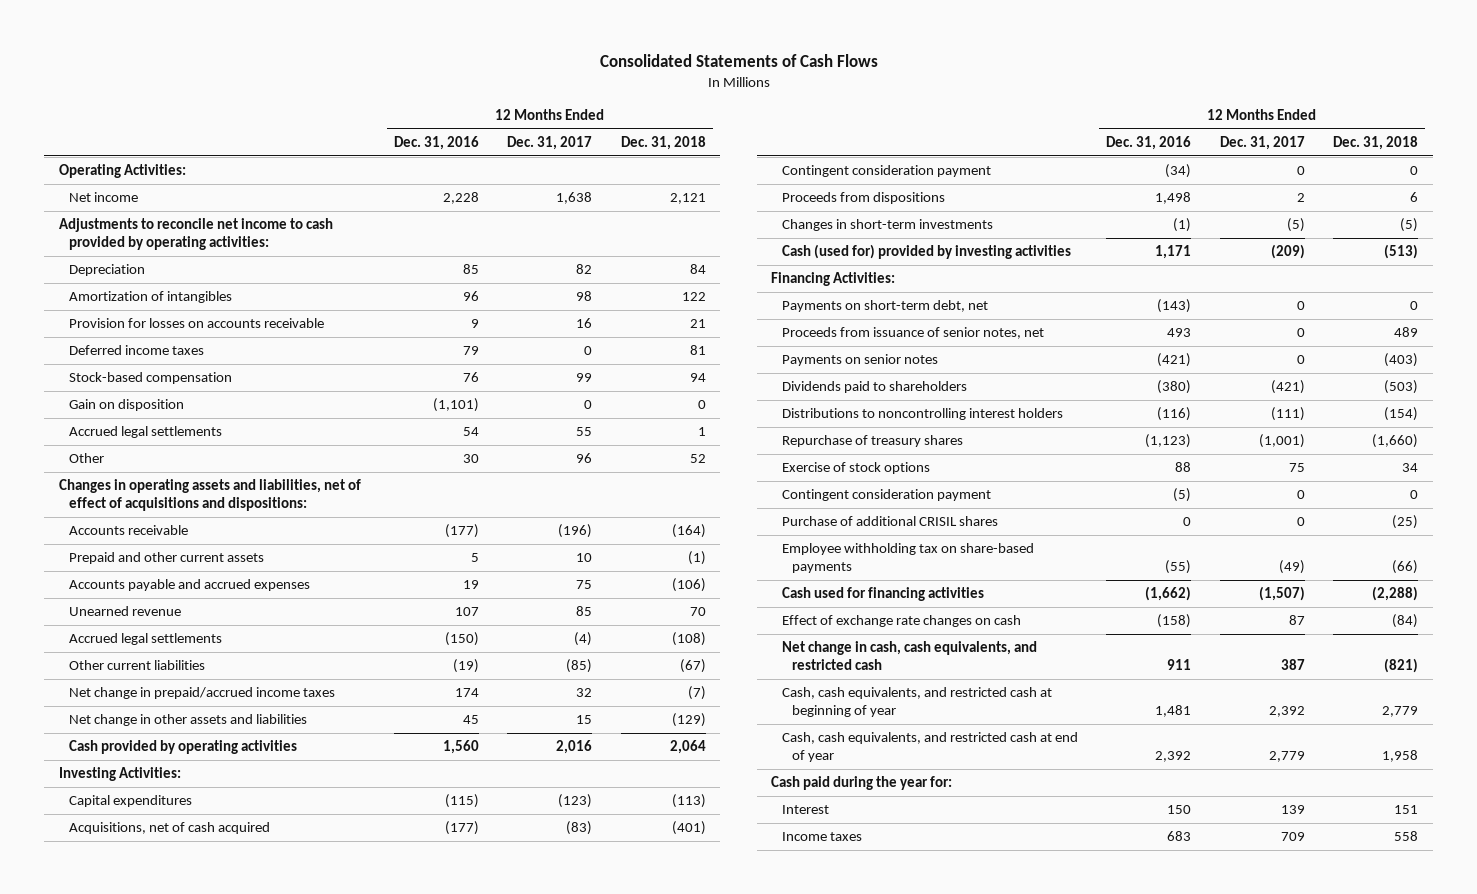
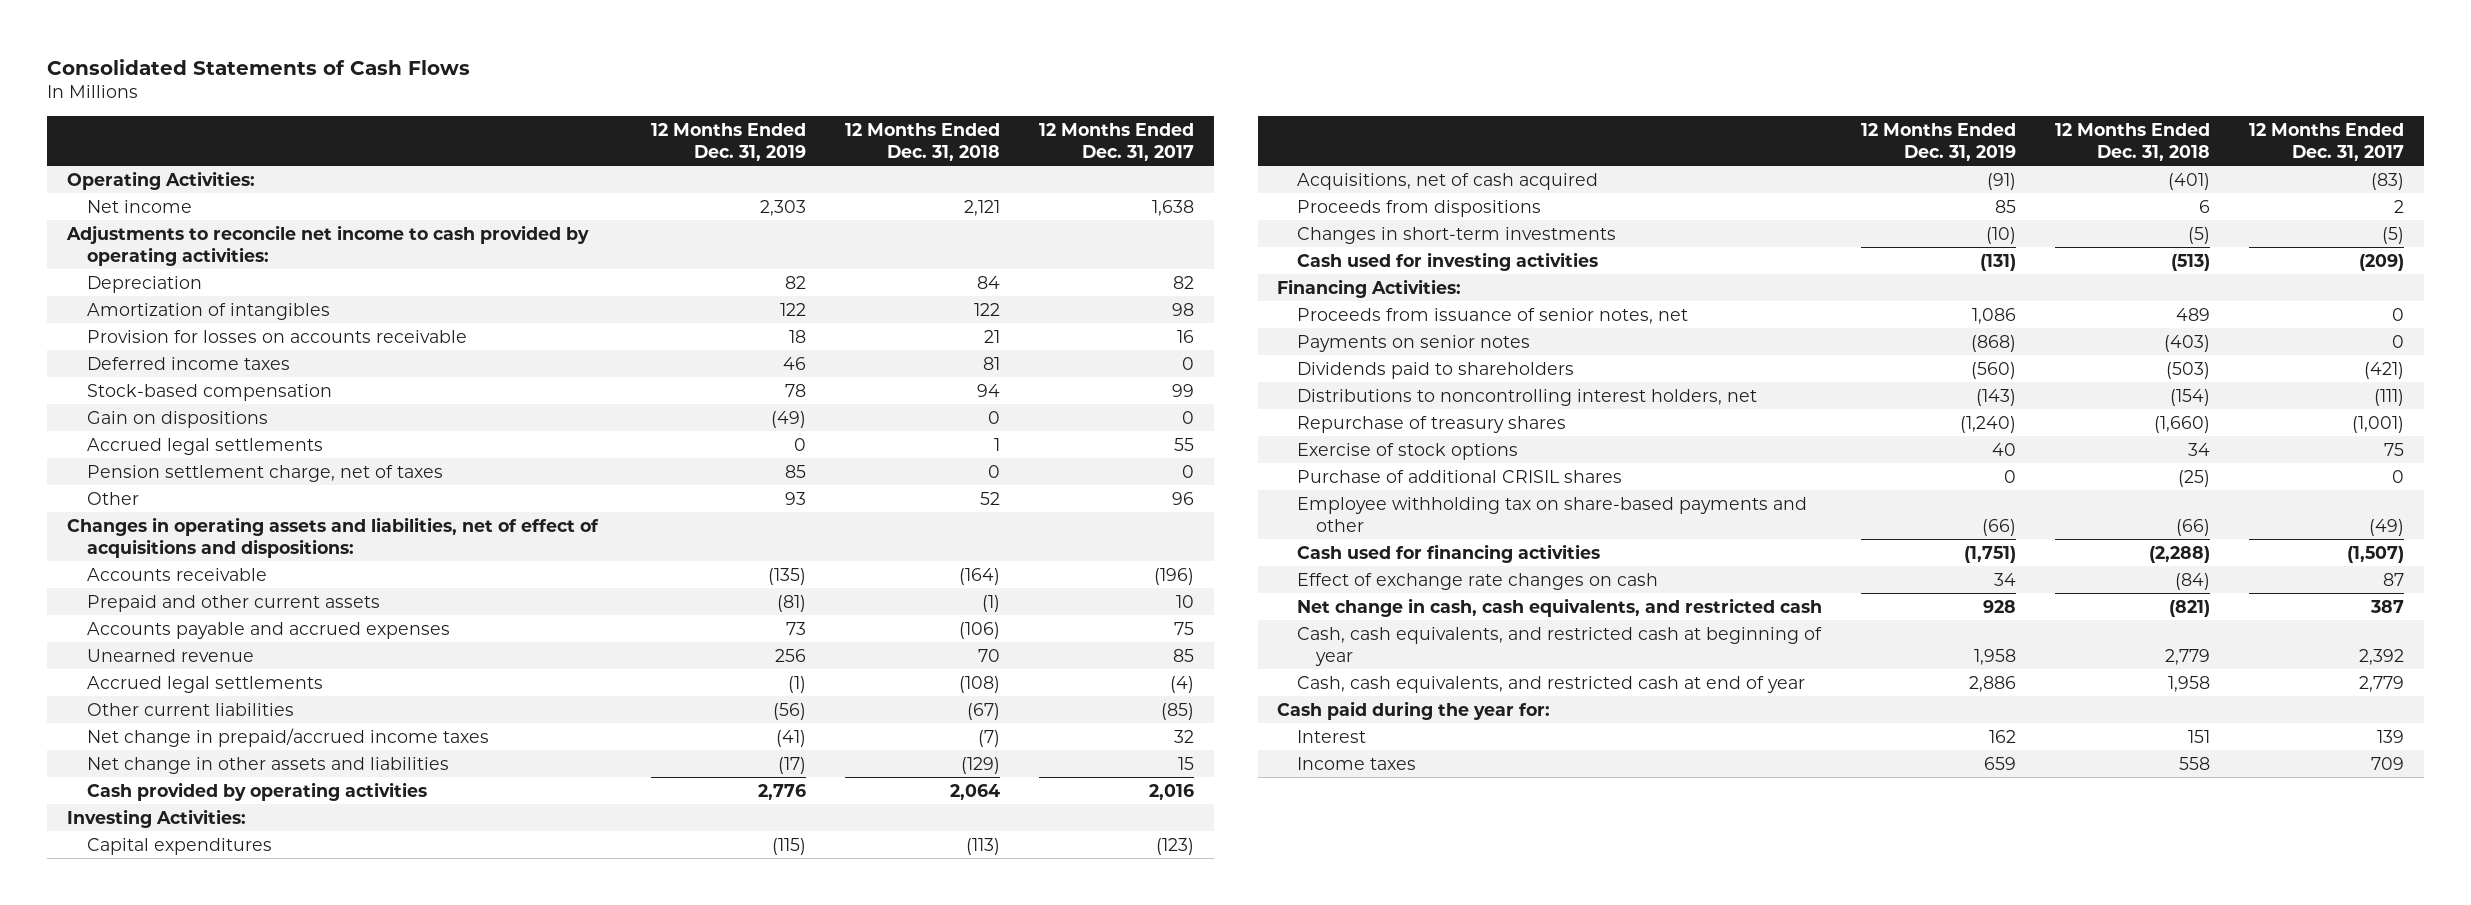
[393,135,479,150] Dec. 31, 2016 -> none
none -> [650,122,806,161] 12 Months Ended Dec. 31, 2019
[69,399,185,412] Gain on disposition -> [86,410,268,428] Gain on dispositions
none -> [86,464,443,482] Pension settlement charge, net of taxes
[781,165,991,178] Contingent consideration payment -> none
[781,244,1071,260] Cash (used for) provided by investing activities -> [1296,251,1598,271] Cash used for investing activities
[781,300,988,313] Payments on short-term debt, net -> none
[781,408,1063,421] Distributions to noncontrolling interest holders -> [1296,388,1757,406] Distributions to noncontrolling interest holders, net
[781,489,991,502] Contingent consideration payment -> none
[781,543,1034,574] Employee withholding tax on share-based payments -> [1296,496,1807,532] Employee withholding tax on share-based payments and other

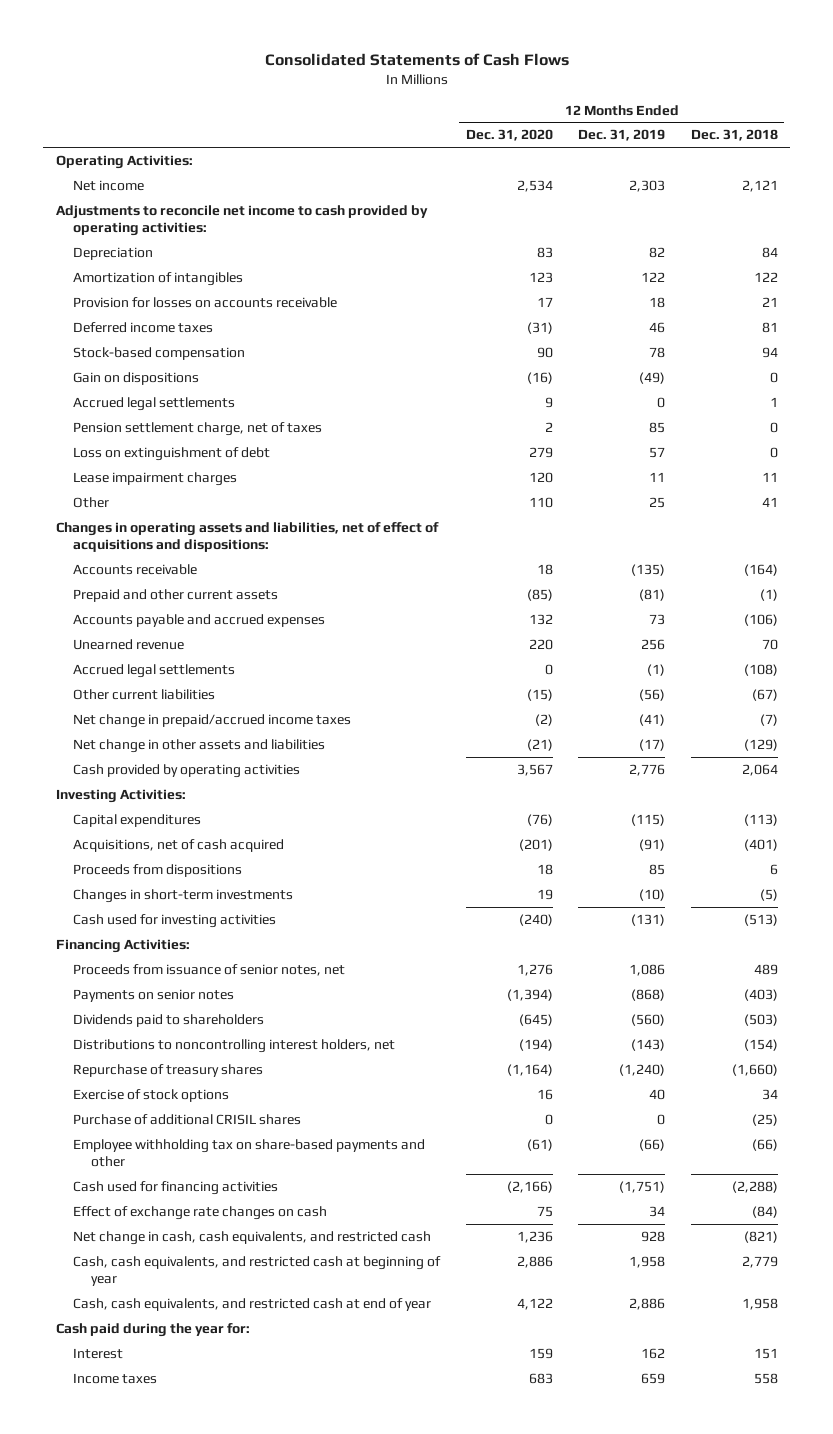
[1039,122,1195,161] 12 Months Ended Dec. 31, 2017 -> none
none -> [465,129,553,142] Dec. 31, 2020
none -> [73,446,271,461] Loss on extinguishment of debt
none -> [73,471,238,486] Lease impairment charges
[784,491,806,505] 93 -> [649,496,666,508] 25
[979,491,1000,505] 52 -> [761,496,778,507] 41

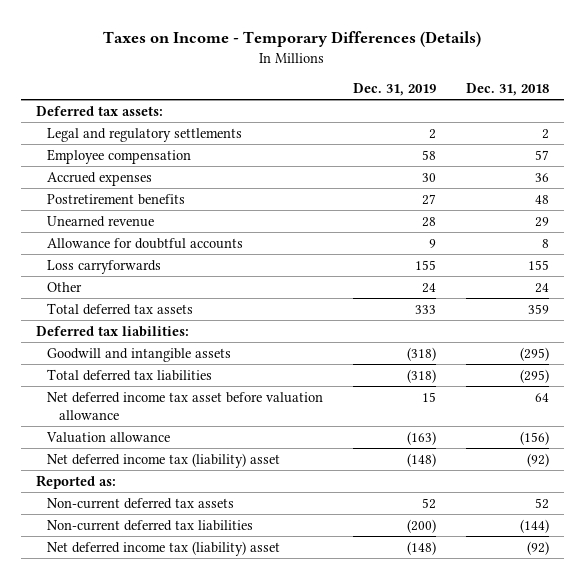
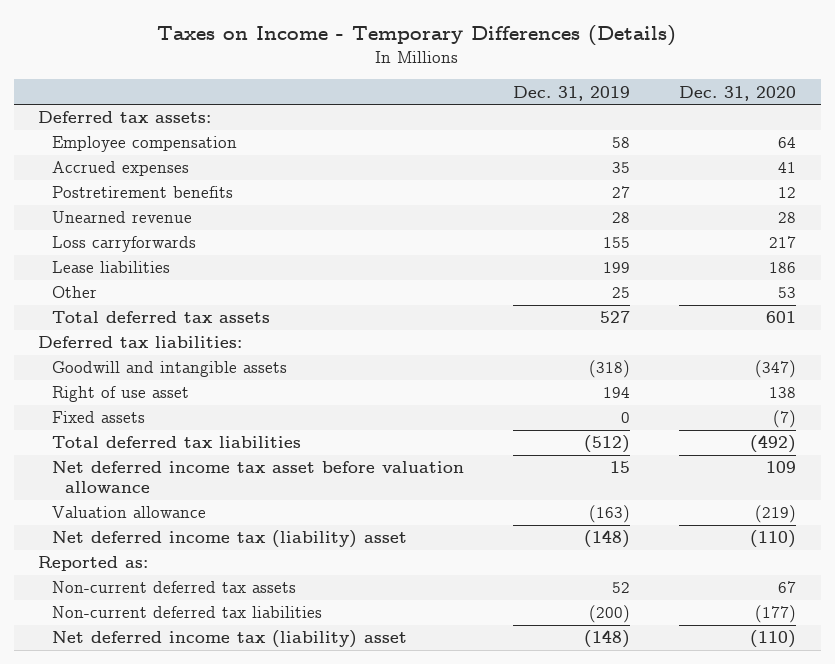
[466,82,550,96] Dec. 31, 2018 -> none
none -> [679,85,797,101] Dec. 31, 2020
[47,127,243,142] Legal and regulatory settlements -> none
[422,172,437,182] 30 -> [611,162,630,174] 35
[47,237,244,249] Allowance for doubtful accounts -> none
none -> [51,261,170,274] Lease liabilities
[422,282,437,293] 24 -> [611,287,630,299] 25
[415,304,437,314] 333 -> [599,311,630,324] 527
none -> [51,386,189,403] Right of use asset
none -> [51,411,145,424] Fixed assets
[407,368,437,383] (318) -> [583,435,630,454] (512)

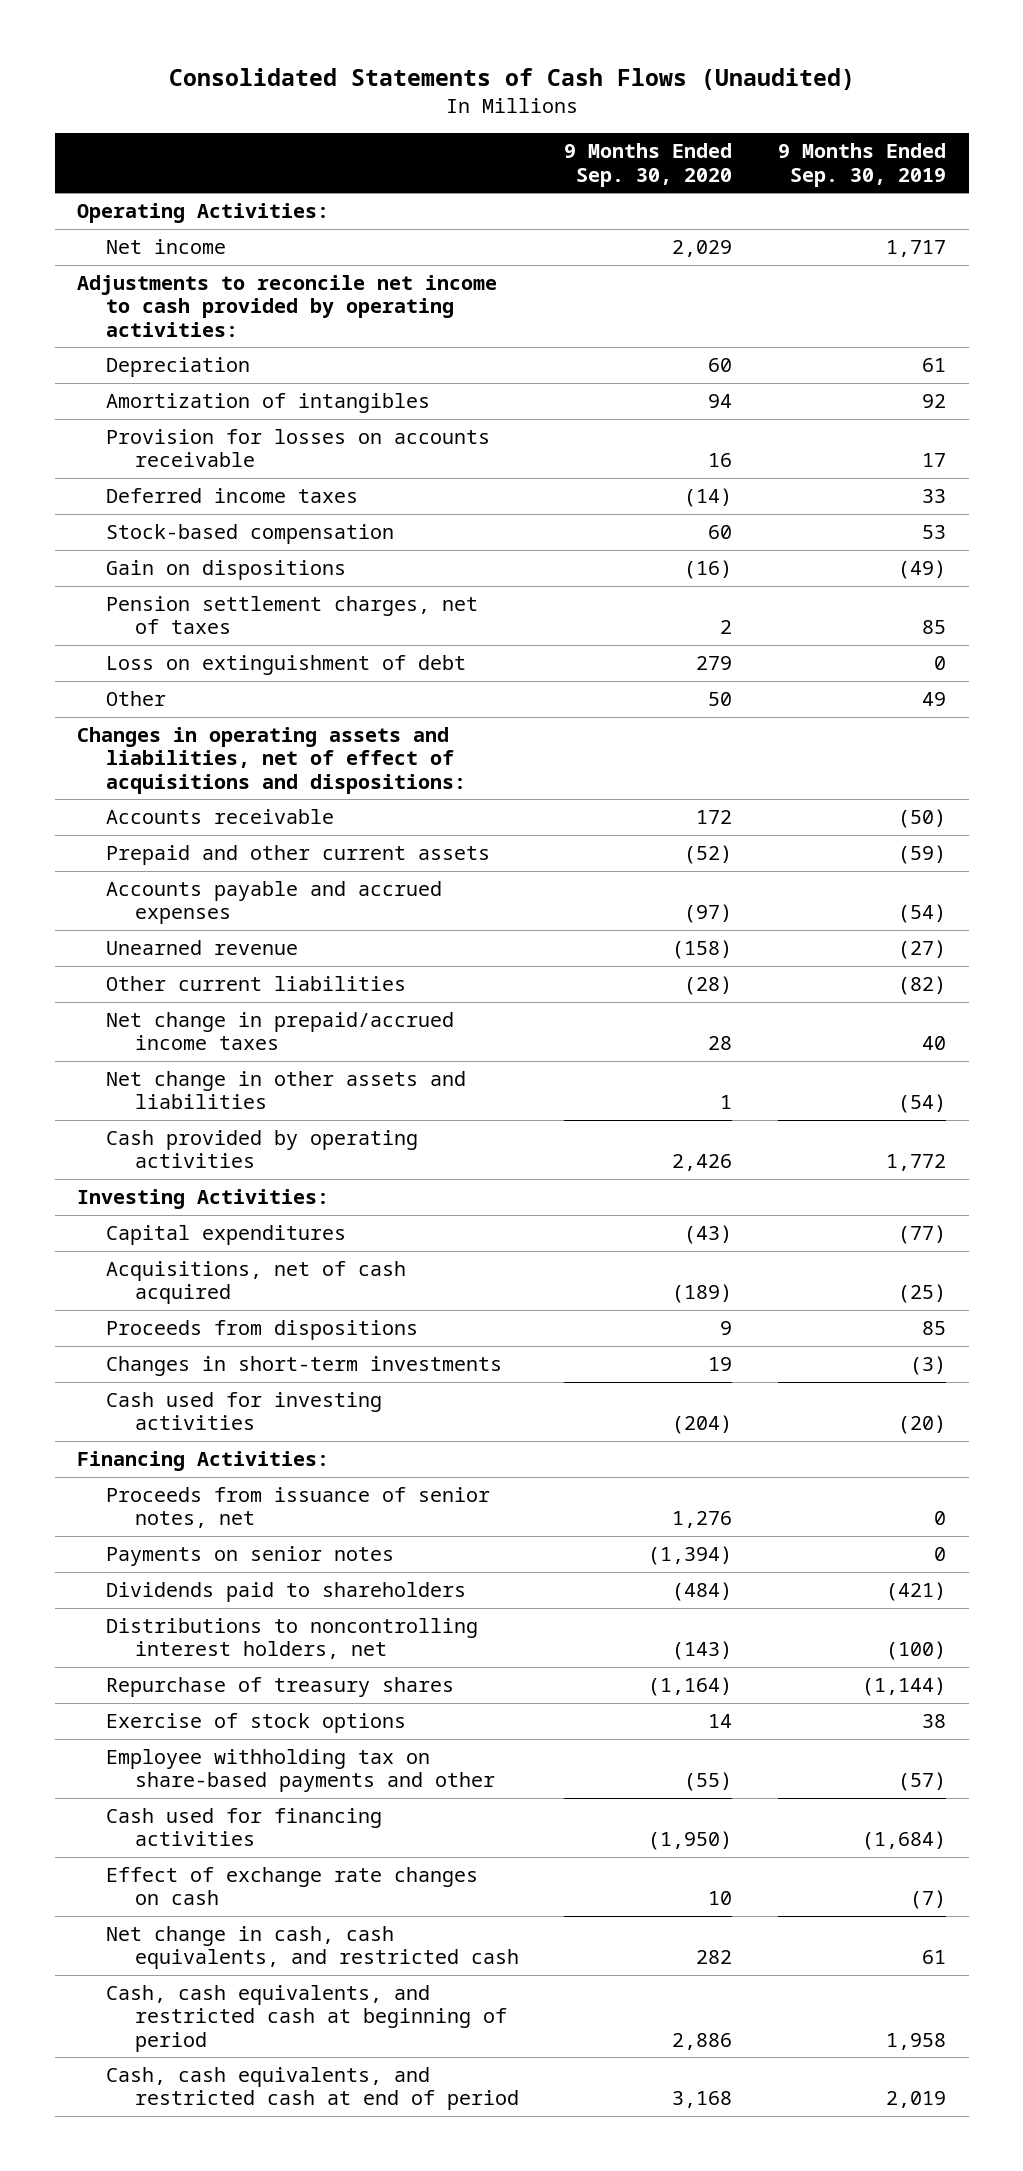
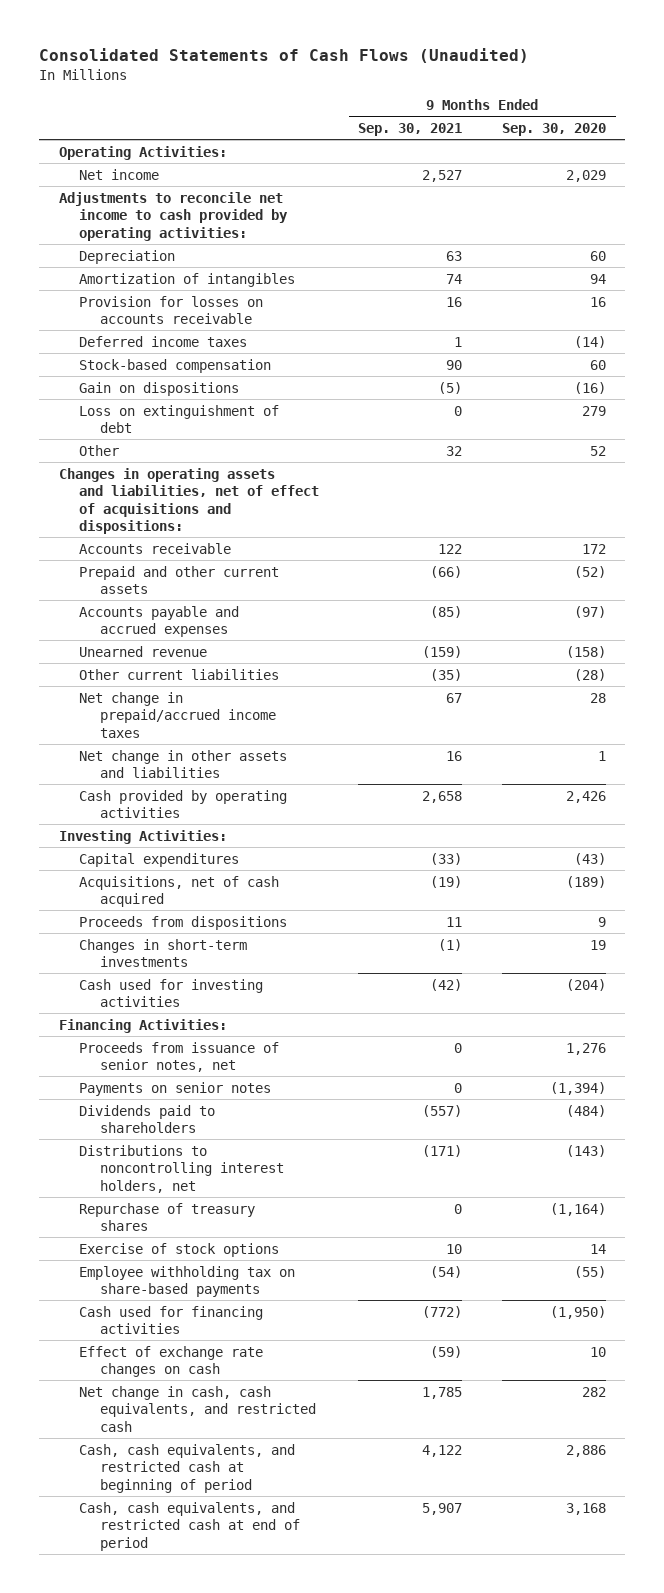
[777,143,946,187] 9 Months Ended Sep. 30, 2019 -> none
none -> [358,123,463,137] Sep. 30, 2021
[106,596,479,635] Pension settlement charges, net of taxes -> none
[708,692,733,707] 50 -> [589,445,606,456] 52
[106,1749,496,1793] Employee withholding tax on share-based payments and other -> [79,1265,296,1298] Employee withholding tax on share-based payments

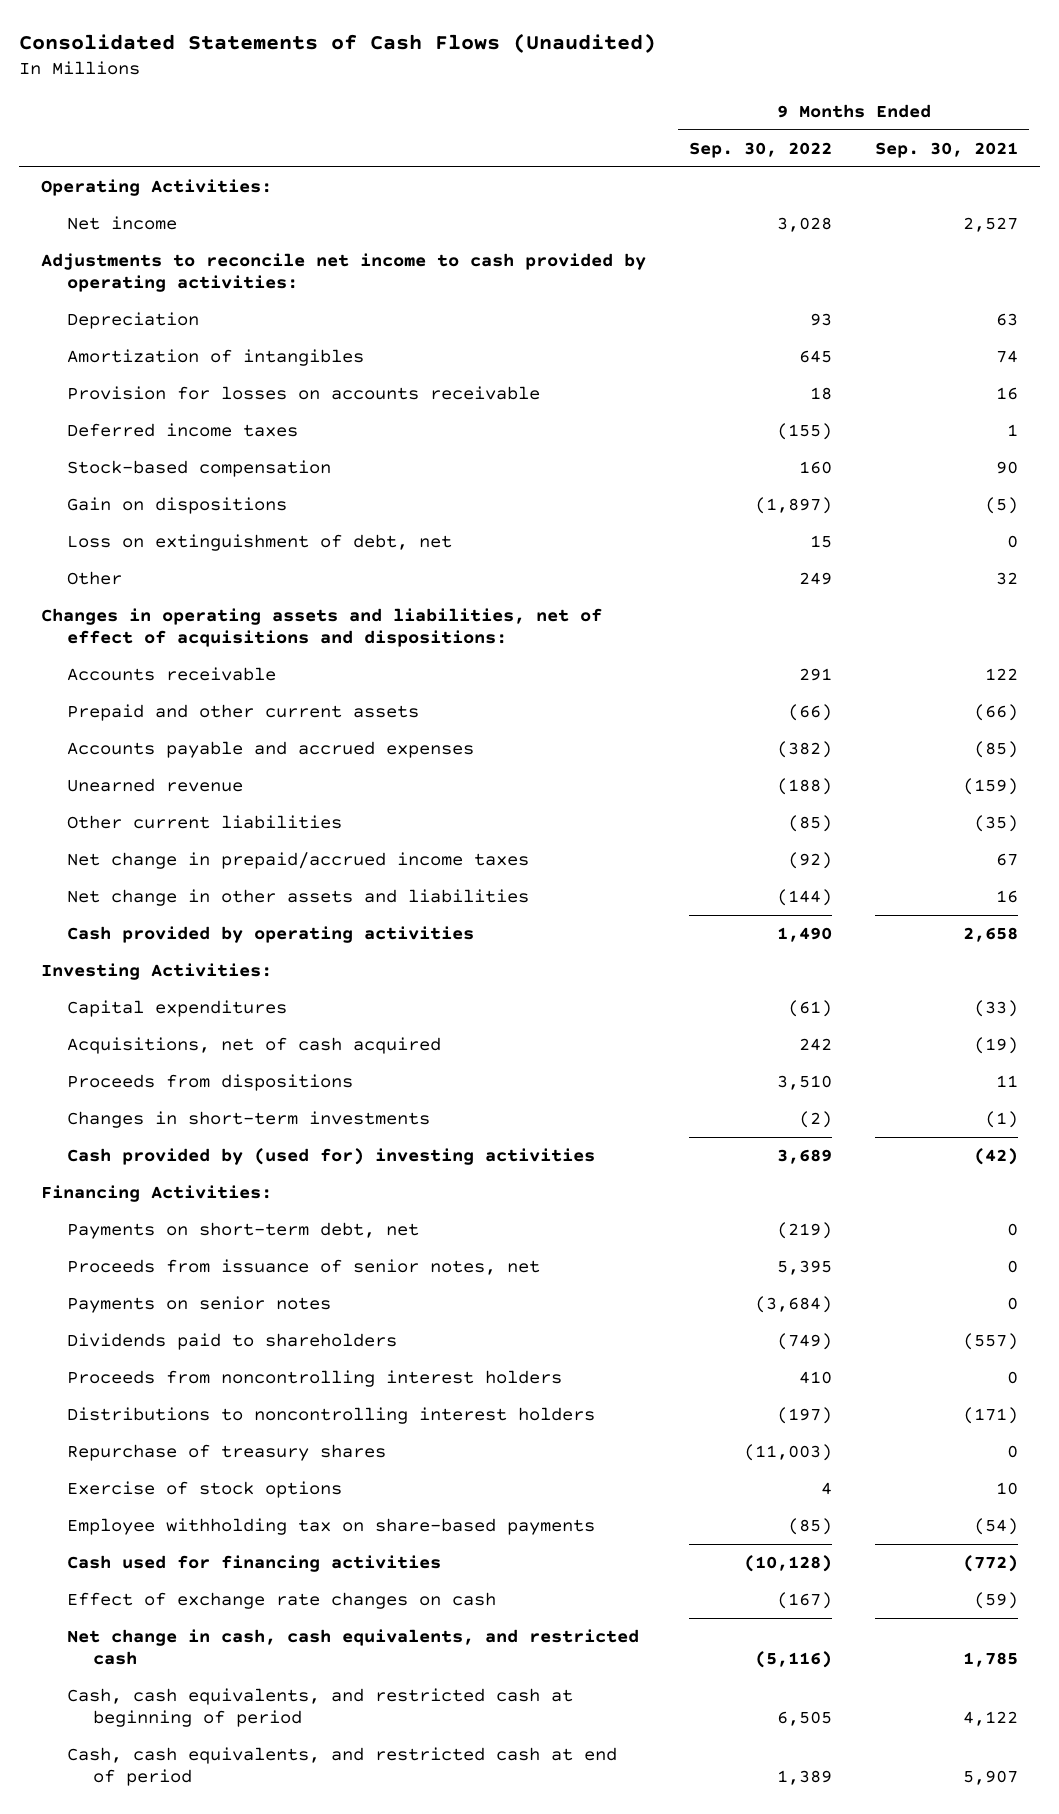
[501,123,606,137] Sep. 30, 2020 -> none
none -> [689,141,833,158] Sep. 30, 2022
[79,404,280,434] Loss on extinguishment of debt -> [66,533,452,551] Loss on extinguishment of debt, net
[79,978,264,1008] Cash used for investing activities -> [66,1147,595,1165] Cash provided by (used for) investing activities
none -> [66,1221,419,1239] Payments on short-term debt, net
none -> [66,1369,562,1387] Proceeds from noncontrolling interest holders
[79,1144,284,1193] Distributions to noncontrolling interest holders, net -> [66,1406,595,1424] Distributions to noncontrolling interest holders

